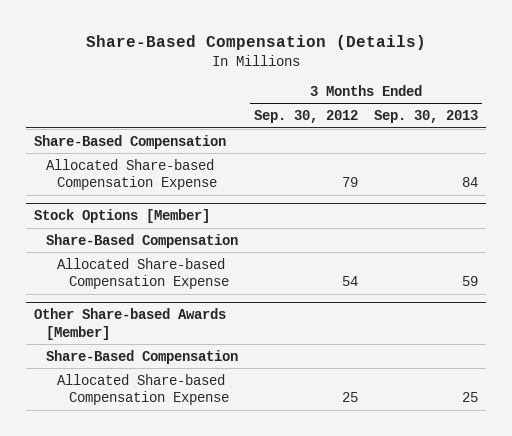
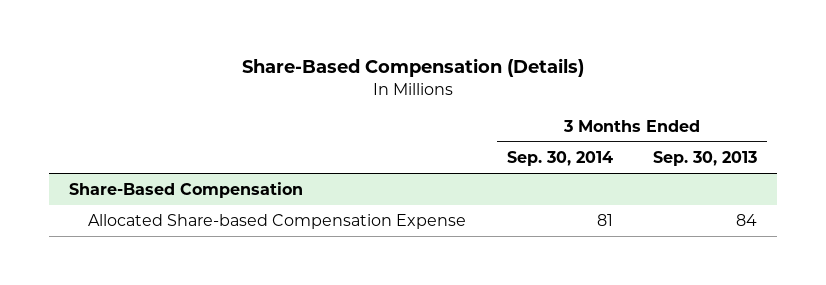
[253,110,358,124] Sep. 30, 2012 -> none
none -> [506,151,613,167] Sep. 30, 2014
[33,209,210,224] Stock Options [Member] -> none
[45,233,238,248] Share-Based Compensation -> none
[57,257,230,290] Allocated Share-based Compensation Expense -> none
[33,308,226,341] Other Share-based Awards [Member] -> none
[45,349,238,364] Share-Based Compensation -> none
[57,373,230,406] Allocated Share-based Compensation Expense -> none

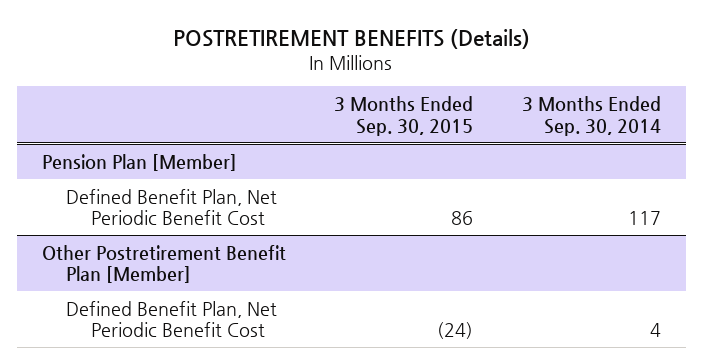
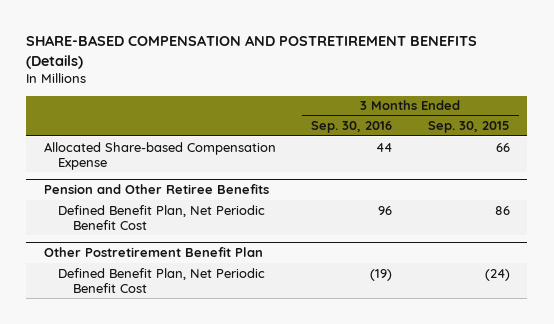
[173,28,531,49] POSTRETIREMENT BENEFITS (Details) -> [26,35,478,69] SHARE-BASED COMPENSATION AND POSTRETIREMENT BENEFITS (Details)
[522,96,662,136] 3 Months Ended Sep. 30, 2014 -> none
none -> [311,121,393,134] Sep. 30, 2016
none -> [43,141,276,170] Allocated Share-based Compensation Expense
[41,153,237,171] Pension Plan [Member] -> [43,184,269,195] Pension and Other Retiree Benefits
[41,244,286,284] Other Postretirement Benefit Plan [Member] -> [43,247,263,258] Other Postretirement Benefit Plan

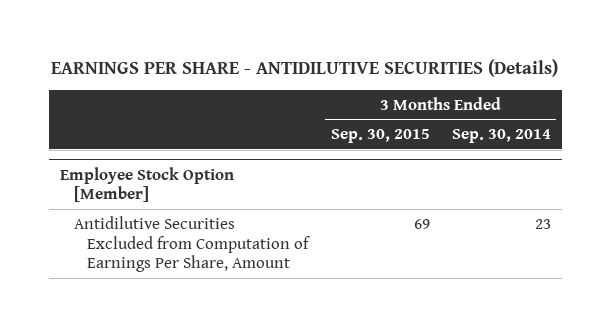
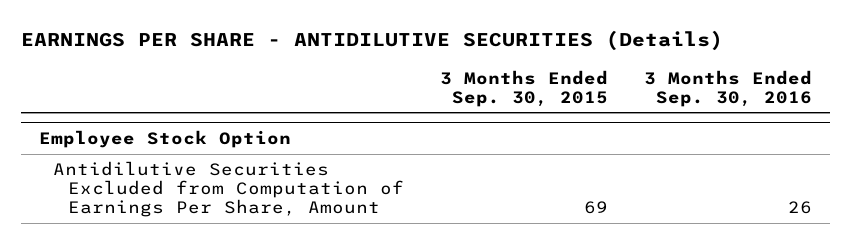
[451,128,551,143] Sep. 30, 2014 -> none
none -> [643,69,812,107] 3 Months Ended Sep. 30, 2016
[59,166,234,203] Employee Stock Option [Member] -> [38,129,291,148] Employee Stock Option

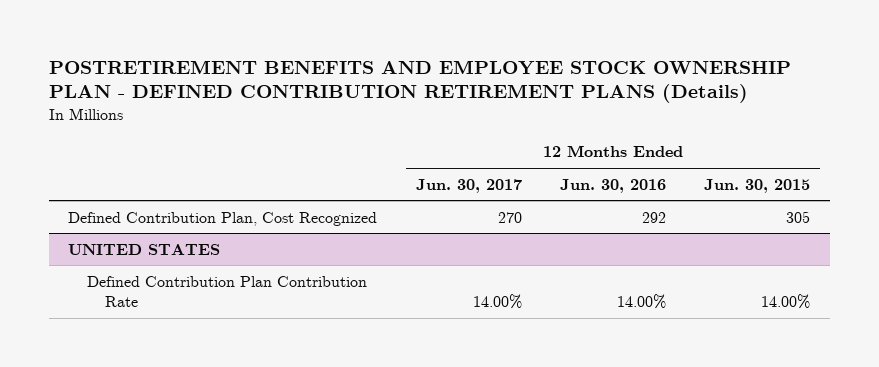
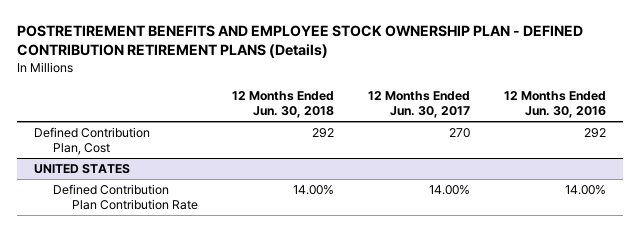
[704,178,811,193] Jun. 30, 2015 -> none
none -> [232,90,335,119] 12 Months Ended Jun. 30, 2018
[68,211,378,226] Defined Contribution Plan, Cost Recognized -> [33,126,150,156] Defined Contribution Plan, Cost

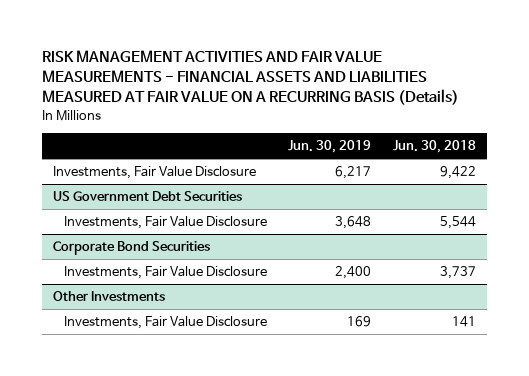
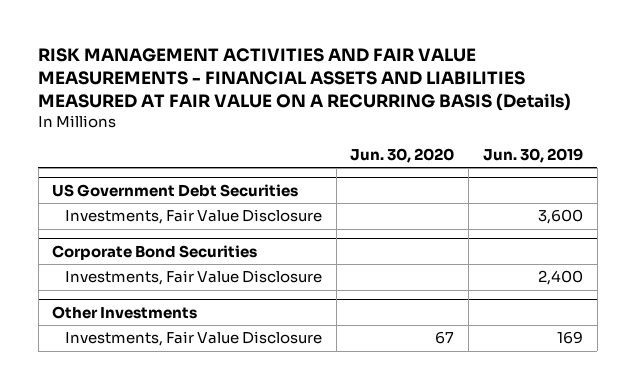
[392,140,476,154] Jun. 30, 2018 -> none
none -> [350,147,455,163] Jun. 30, 2020
[53,166,257,180] Investments, Fair Value Disclosure -> none
[335,216,372,230] 3,648 -> [537,209,583,225] 3,600

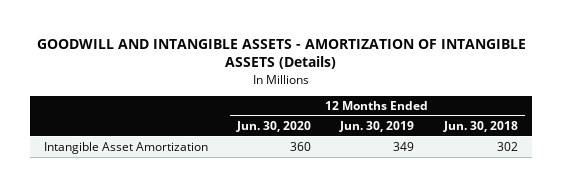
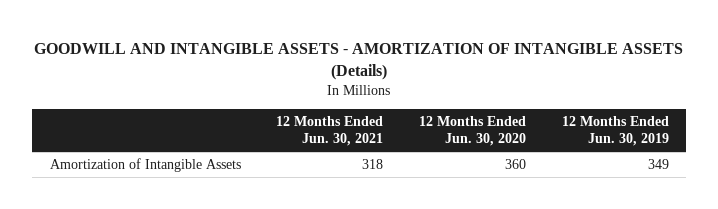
[442,121,518,133] Jun. 30, 2018 -> none
none -> [276,115,384,147] 12 Months Ended Jun. 30, 2021
[44,142,209,155] Intangible Asset Amortization -> [49,158,241,173] Amortization of Intangible Assets

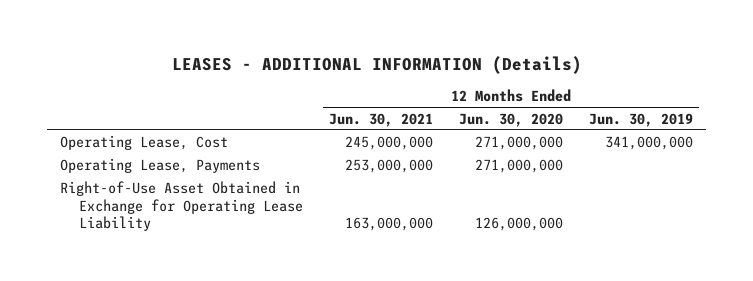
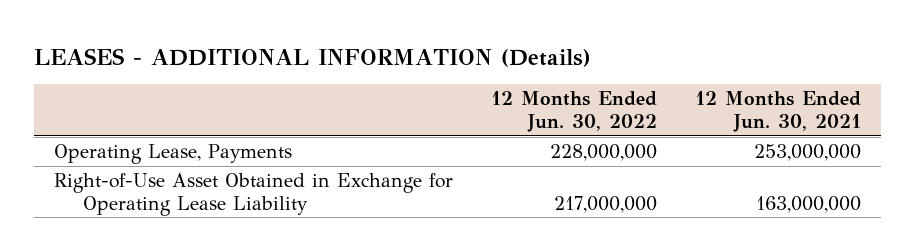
[458,112,563,127] Jun. 30, 2020 -> none
[588,112,693,127] Jun. 30, 2019 -> none
none -> [491,91,658,133] 12 Months Ended Jun. 30, 2022
[60,135,229,151] Operating Lease, Cost -> none

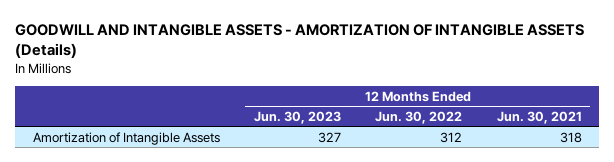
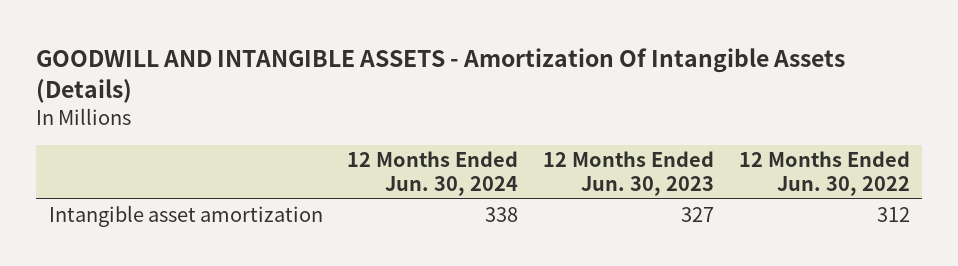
[15,24,585,59] GOODWILL AND INTANGIBLE ASSETS - AMORTIZATION OF INTANGIBLE ASSETS (Details) -> [36,48,846,104] GOODWILL AND INTANGIBLE ASSETS - Amortization Of Intangible Assets (Details)
[496,110,582,124] Jun. 30, 2021 -> none
none -> [347,151,519,196] 12 Months Ended Jun. 30, 2024
[32,131,220,145] Amortization of Intangible Assets -> [48,205,323,228] Intangible asset amortization

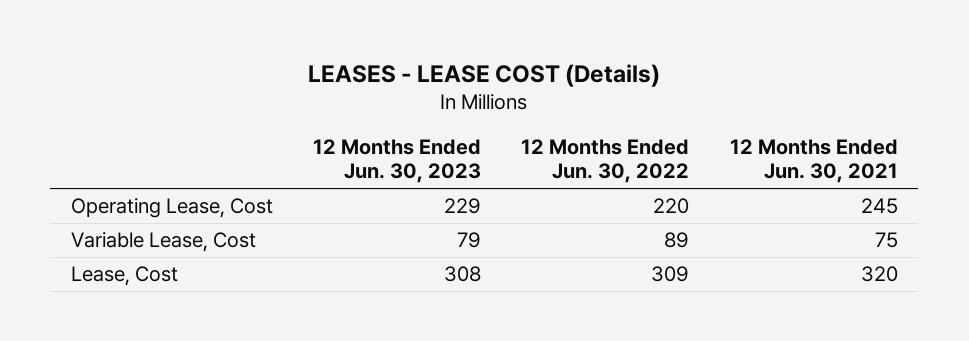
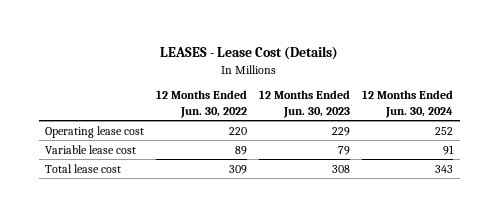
[308,64,661,88] LEASES - LEASE COST (Details) -> [160,46,339,61] LEASES - Lease Cost (Details)
[729,139,898,184] 12 Months Ended Jun. 30, 2021 -> none
none -> [362,90,454,118] 12 Months Ended Jun. 30, 2024
[70,198,273,219] Operating Lease, Cost -> [44,125,144,138] Operating lease cost
[70,232,256,253] Variable Lease, Cost -> [44,144,136,154] Variable lease cost
[70,266,178,287] Lease, Cost -> [44,163,121,173] Total lease cost

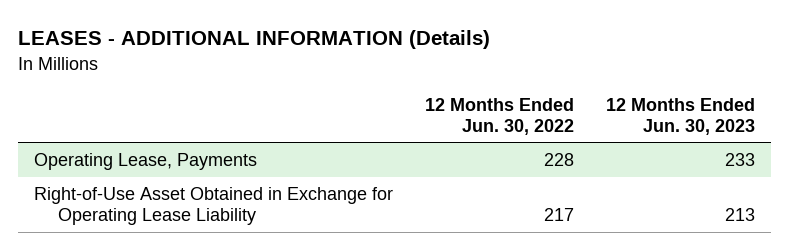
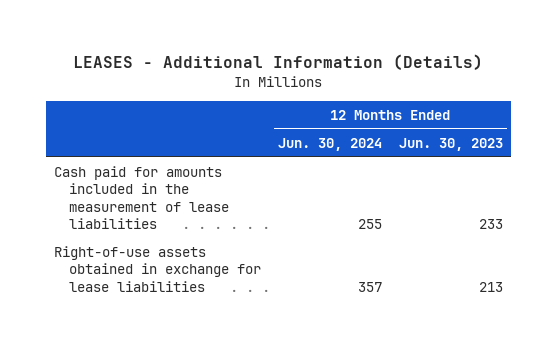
[17,30,490,50] LEASES - ADDITIONAL INFORMATION (Details) -> [73,53,484,70] LEASES - Additional Information (Details)
[424,97,574,135] 12 Months Ended Jun. 30, 2022 -> none
none -> [277,137,382,151] Jun. 30, 2024
[33,152,257,170] Operating Lease, Payments -> [54,166,230,230] Cash paid for amounts included in the measurement of lease liabilities
[33,186,393,226] Right-of-Use Asset Obtained in Exchange for Operating Lease Liability -> [54,246,262,292] Right-of-use assets obtained in exchange for lease liabilities

